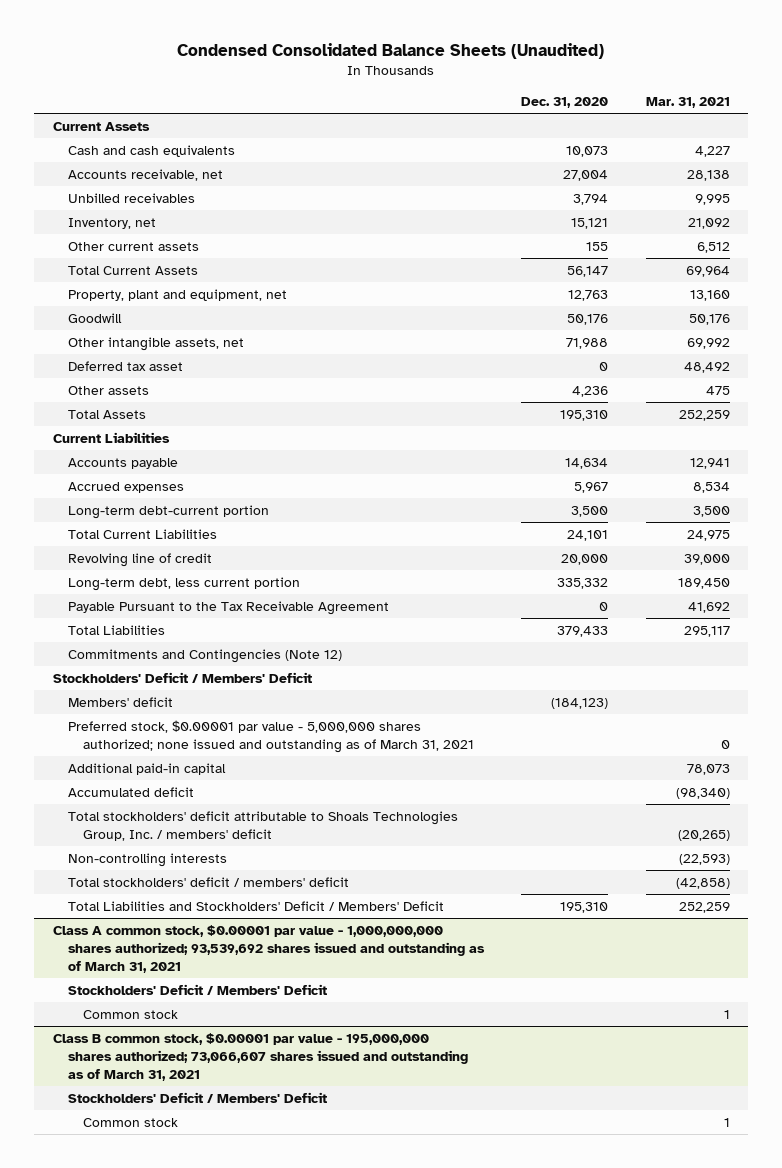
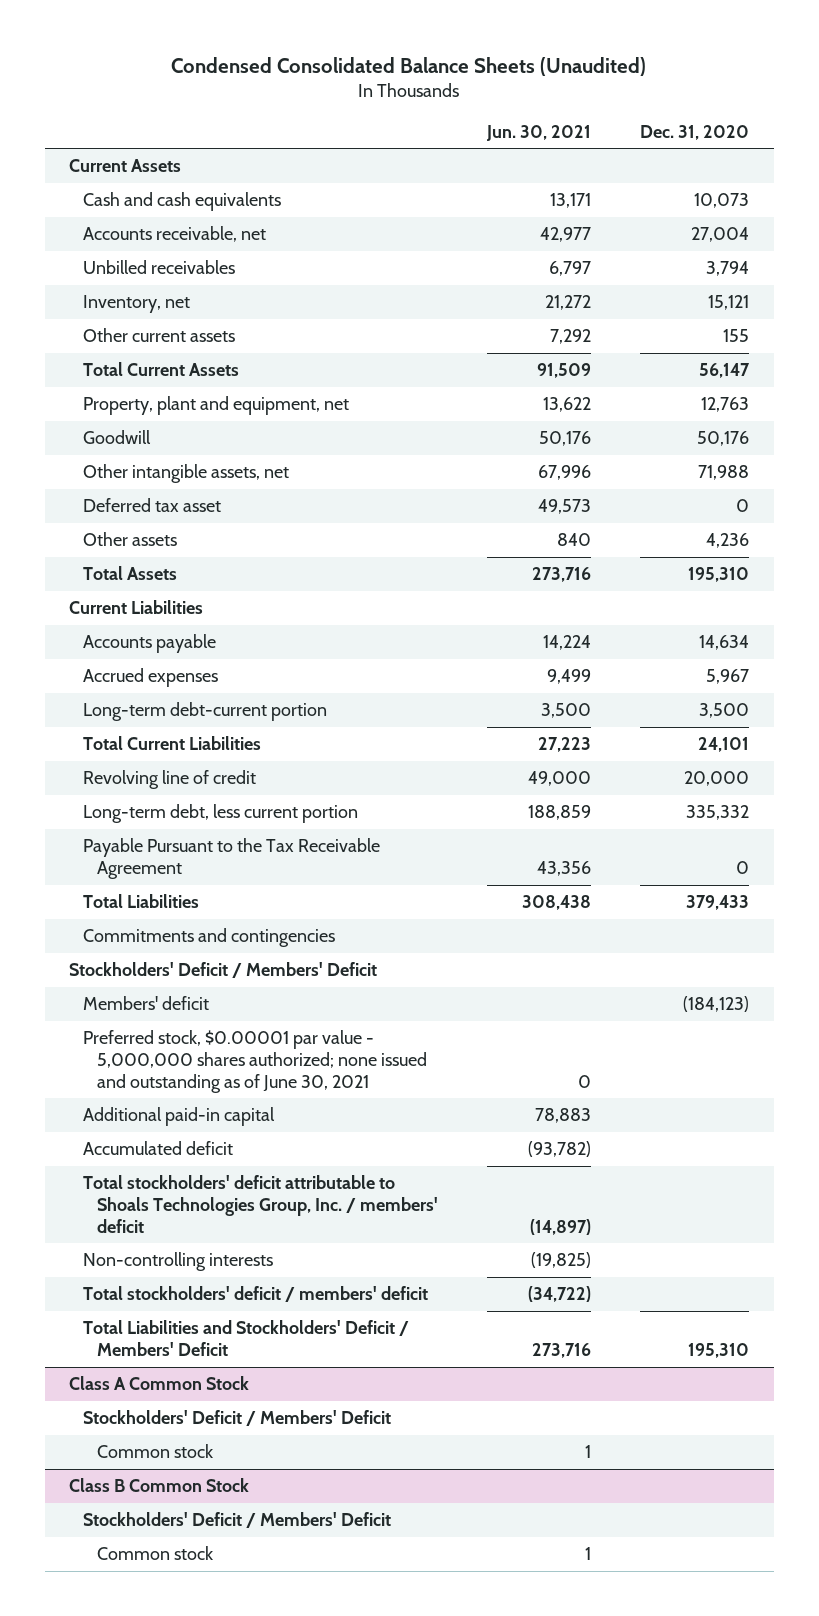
[645,97,730,109] Mar. 31, 2021 -> none
none -> [486,124,592,141] Jun. 30, 2021
[67,648,342,663] Commitments and Contingencies (Note 12) -> [83,928,336,948] Commitments and contingencies
[67,719,475,754] Preferred stock, $0.00001 par value - 5,000,000 shares authorized; none issued and outstanding as of March 31, 2021 -> [83,1030,428,1093] Preferred stock, $0.00001 par value - 5,000,000 shares authorized; none issued and outstanding as of June 30, 2021
[52,924,485,974] Class A common stock, $0.00001 par value - 1,000,000,000 shares authorized; 93,539,692 shares issued and outstanding as of March 31, 2021 -> [69,1376,250,1391] Class A Common Stock
[52,1032,468,1082] Class B common stock, $0.00001 par value - 195,000,000 shares authorized; 73,066,607 shares issued and outstanding as of March 31, 2021 -> [69,1478,250,1493] Class B Common Stock

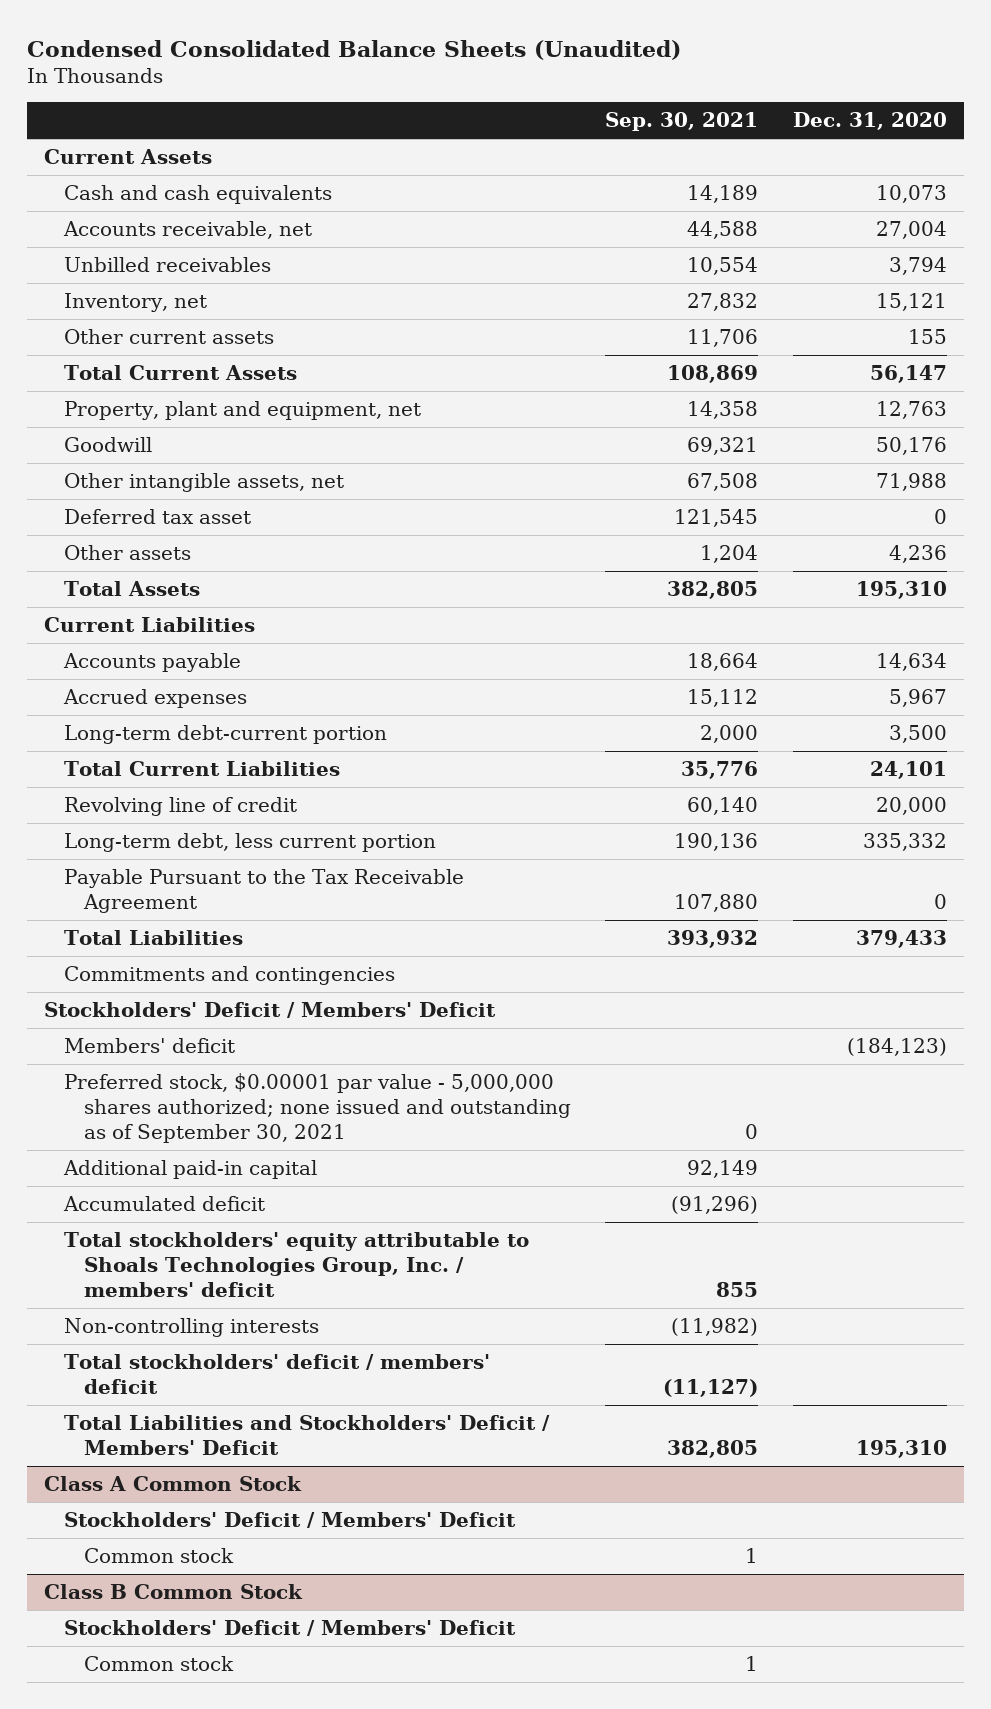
[486,124,592,141] Jun. 30, 2021 -> none
none -> [605,112,759,132] Sep. 30, 2021
[83,1030,428,1093] Preferred stock, $0.00001 par value - 5,000,000 shares authorized; none issued and outstanding as of June 30, 2021 -> [64,1072,571,1143] Preferred stock, $0.00001 par value - 5,000,000 shares authorized; none issued and outstanding as of September 30, 2021
[83,1175,439,1233] Total stockholders' deficit attributable to Shoals Technologies Group, Inc. / members' deficit -> [64,1231,530,1297] Total stockholders' equity attributable to Shoals Technologies Group, Inc. / members' deficit

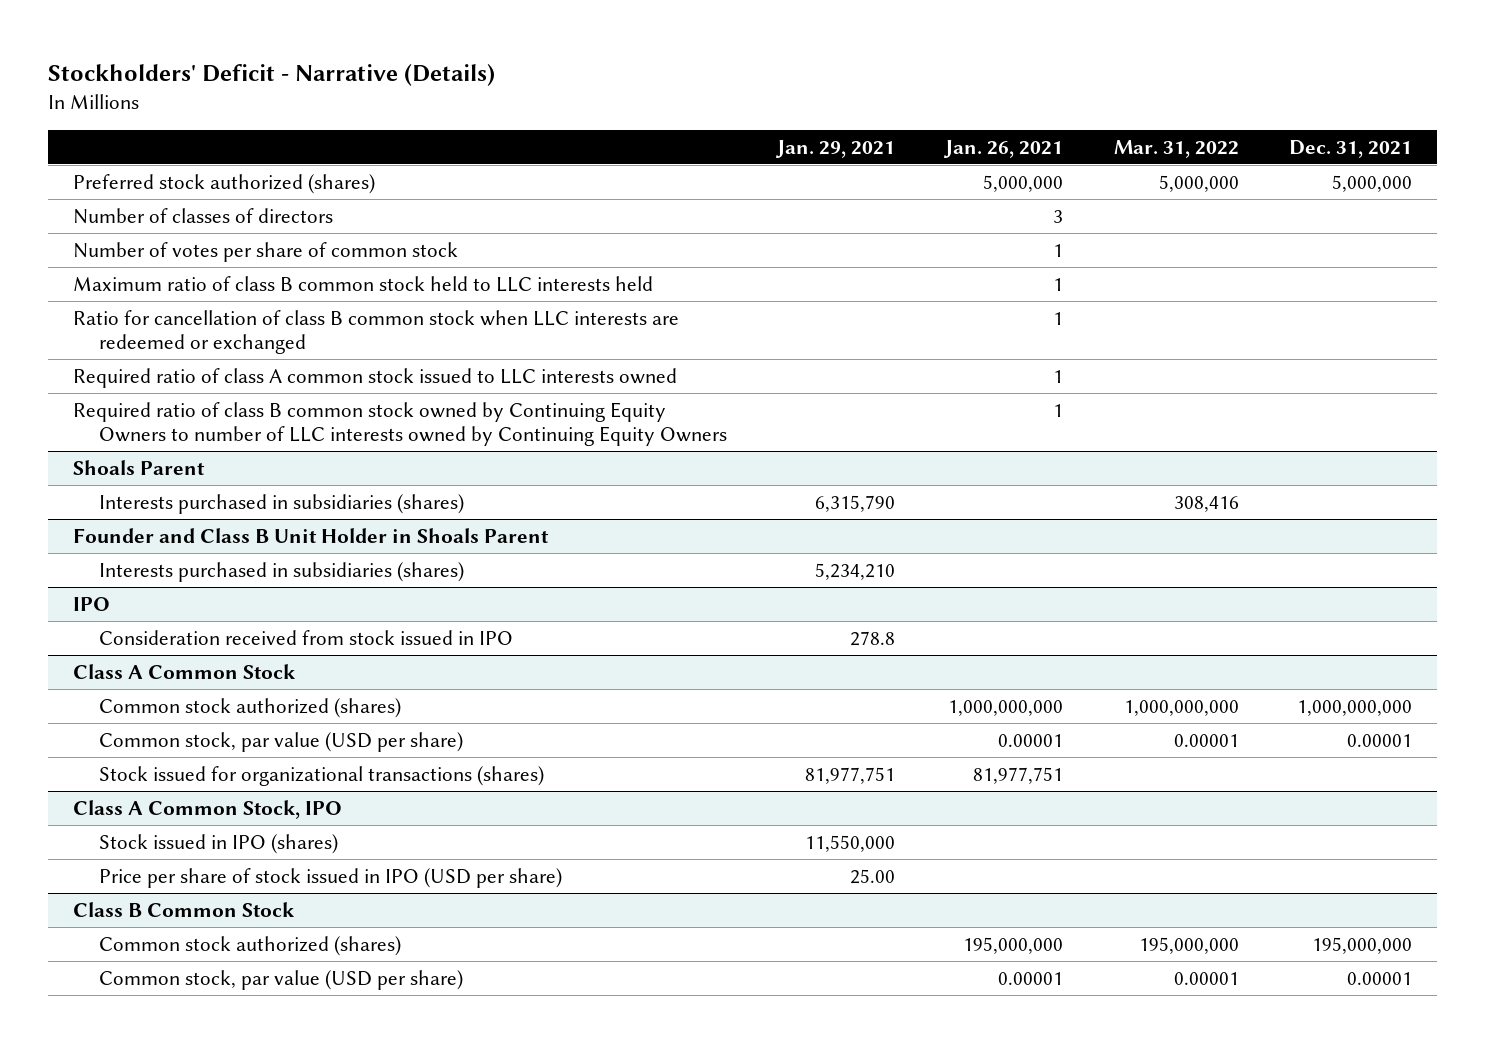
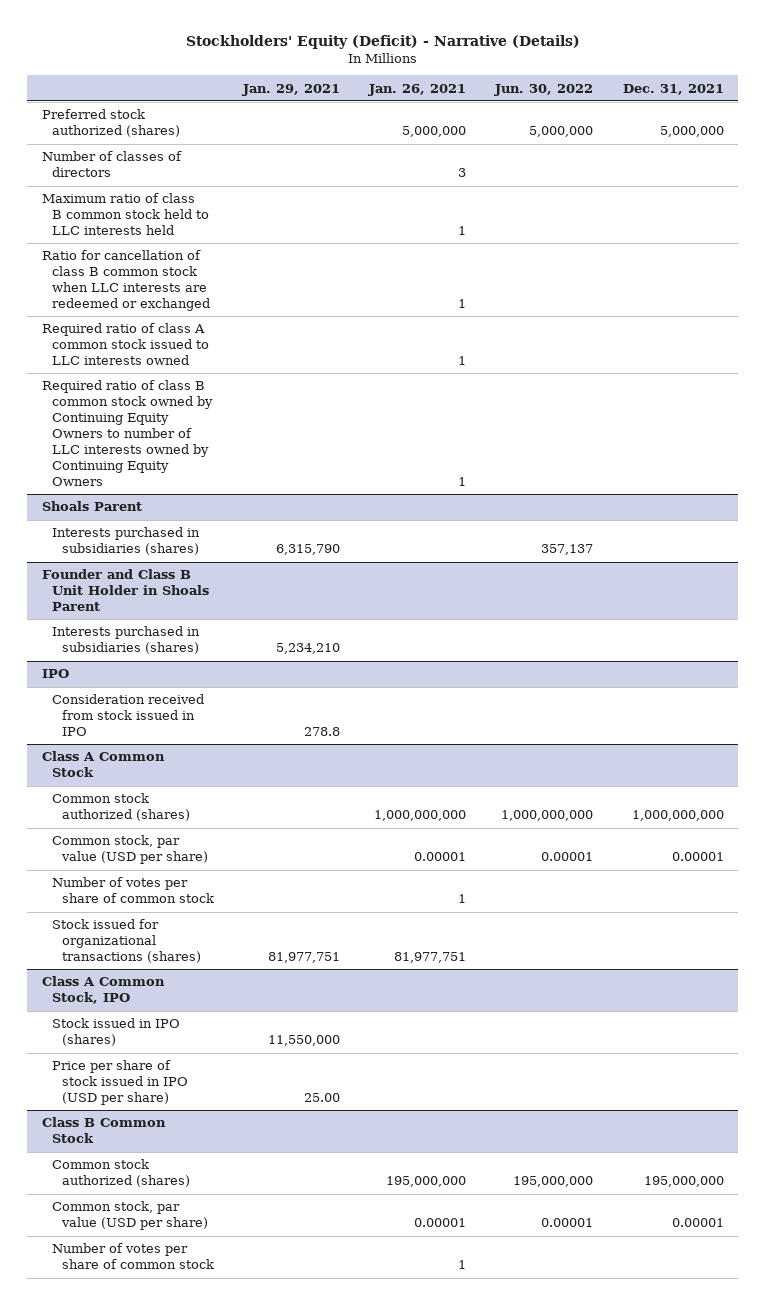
[47,63,495,86] Stockholders' Deficit - Narrative (Details) -> [185,35,580,50] Stockholders' Equity (Deficit) - Narrative (Details)
[1113,139,1239,158] Mar. 31, 2022 -> none
none -> [494,83,594,96] Jun. 30, 2022
[73,241,459,262] Number of votes per share of common stock -> none
none -> [51,877,215,904] Number of votes per share of common stock
none -> [51,1243,215,1270] Number of votes per share of common stock

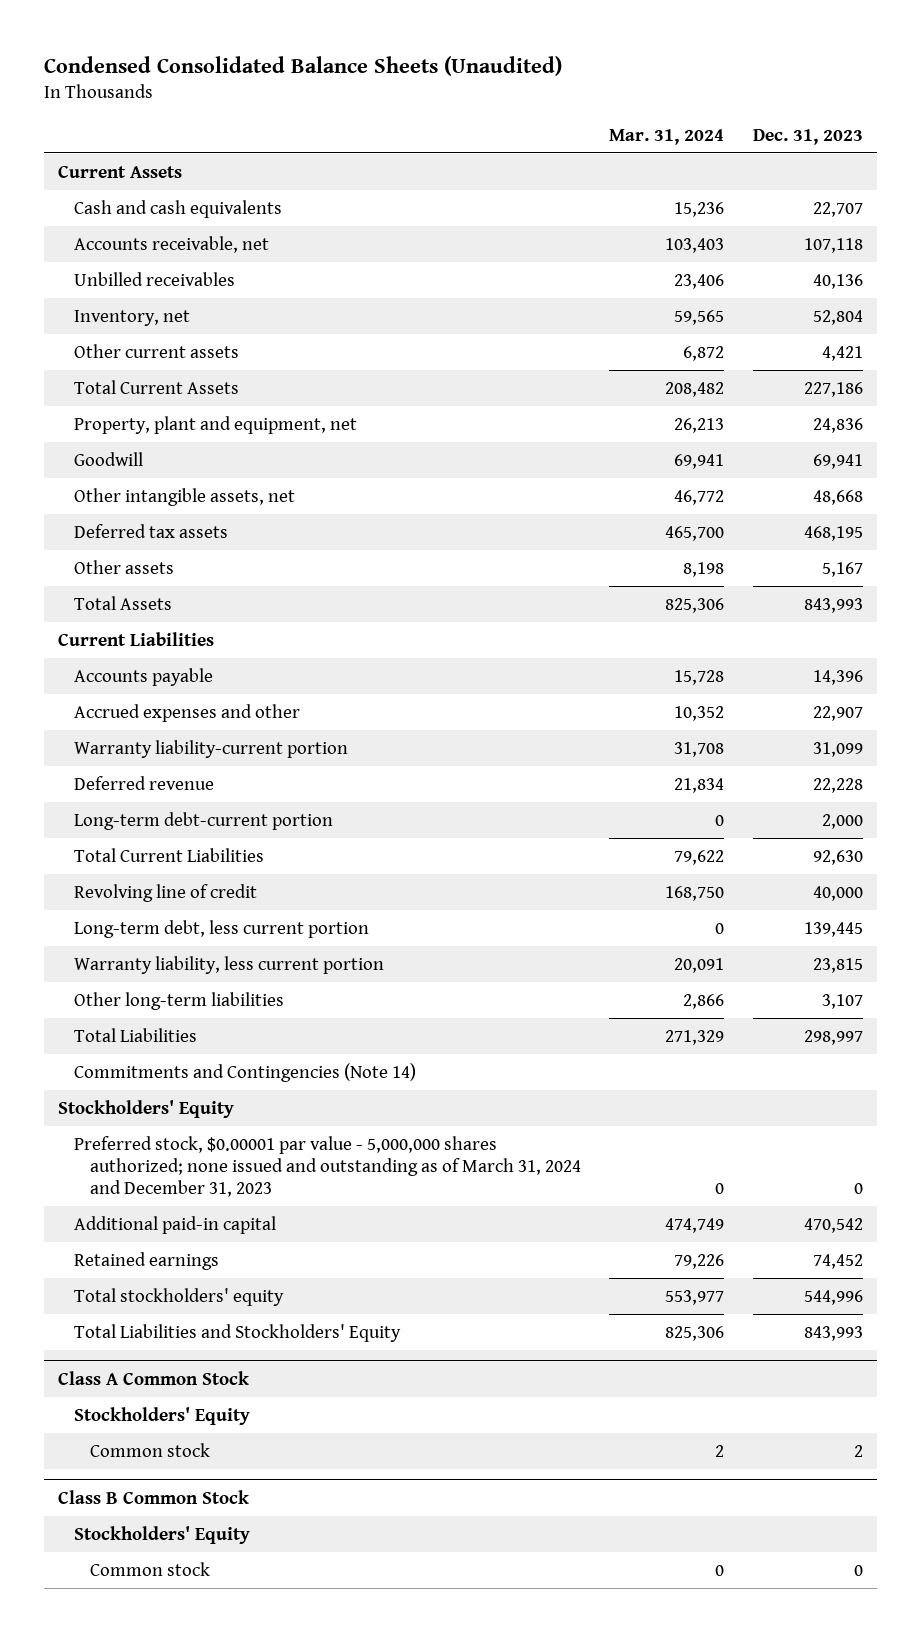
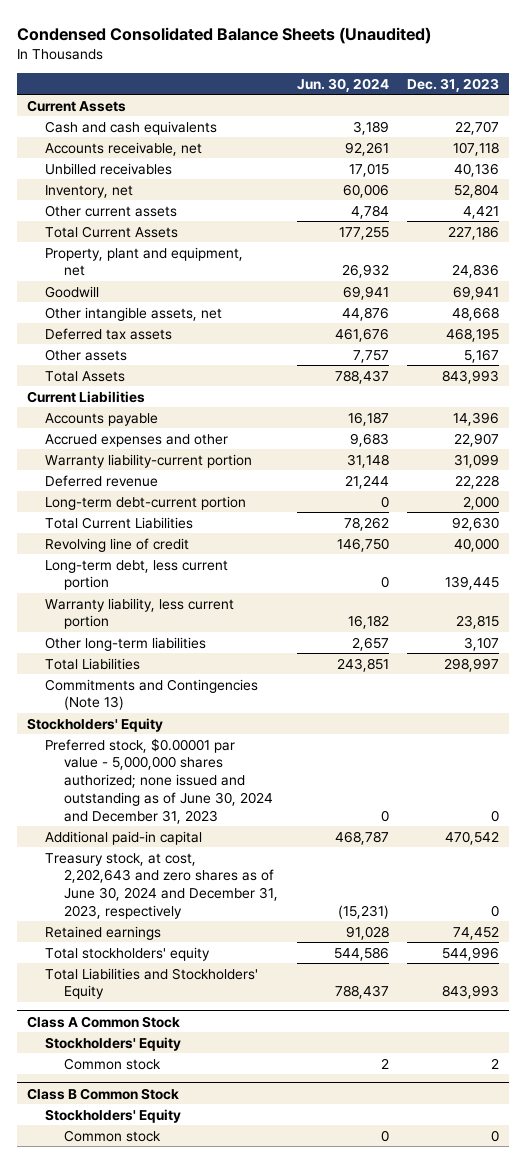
[609,128,725,145] Mar. 31, 2024 -> none
none -> [296,77,389,92] Jun. 30, 2024
[74,1062,417,1082] Commitments and Contingencies (Note 14) -> [45,678,259,711] Commitments and Contingencies (Note 13)
[74,1135,582,1197] Preferred stock, $0.00001 par value - 5,000,000 shares authorized; none issued and outstanding as of March 31, 2024 and December 31, 2023 -> [45,737,274,824] Preferred stock, $0.00001 par value - 5,000,000 shares authorized; none issued and outstanding as of June 30, 2024 and December 31, 2023
none -> [45,852,279,919] Treasury stock, at cost, 2,202,643 and zero shares as of June 30, 2024 and December 31, 2023, respectively

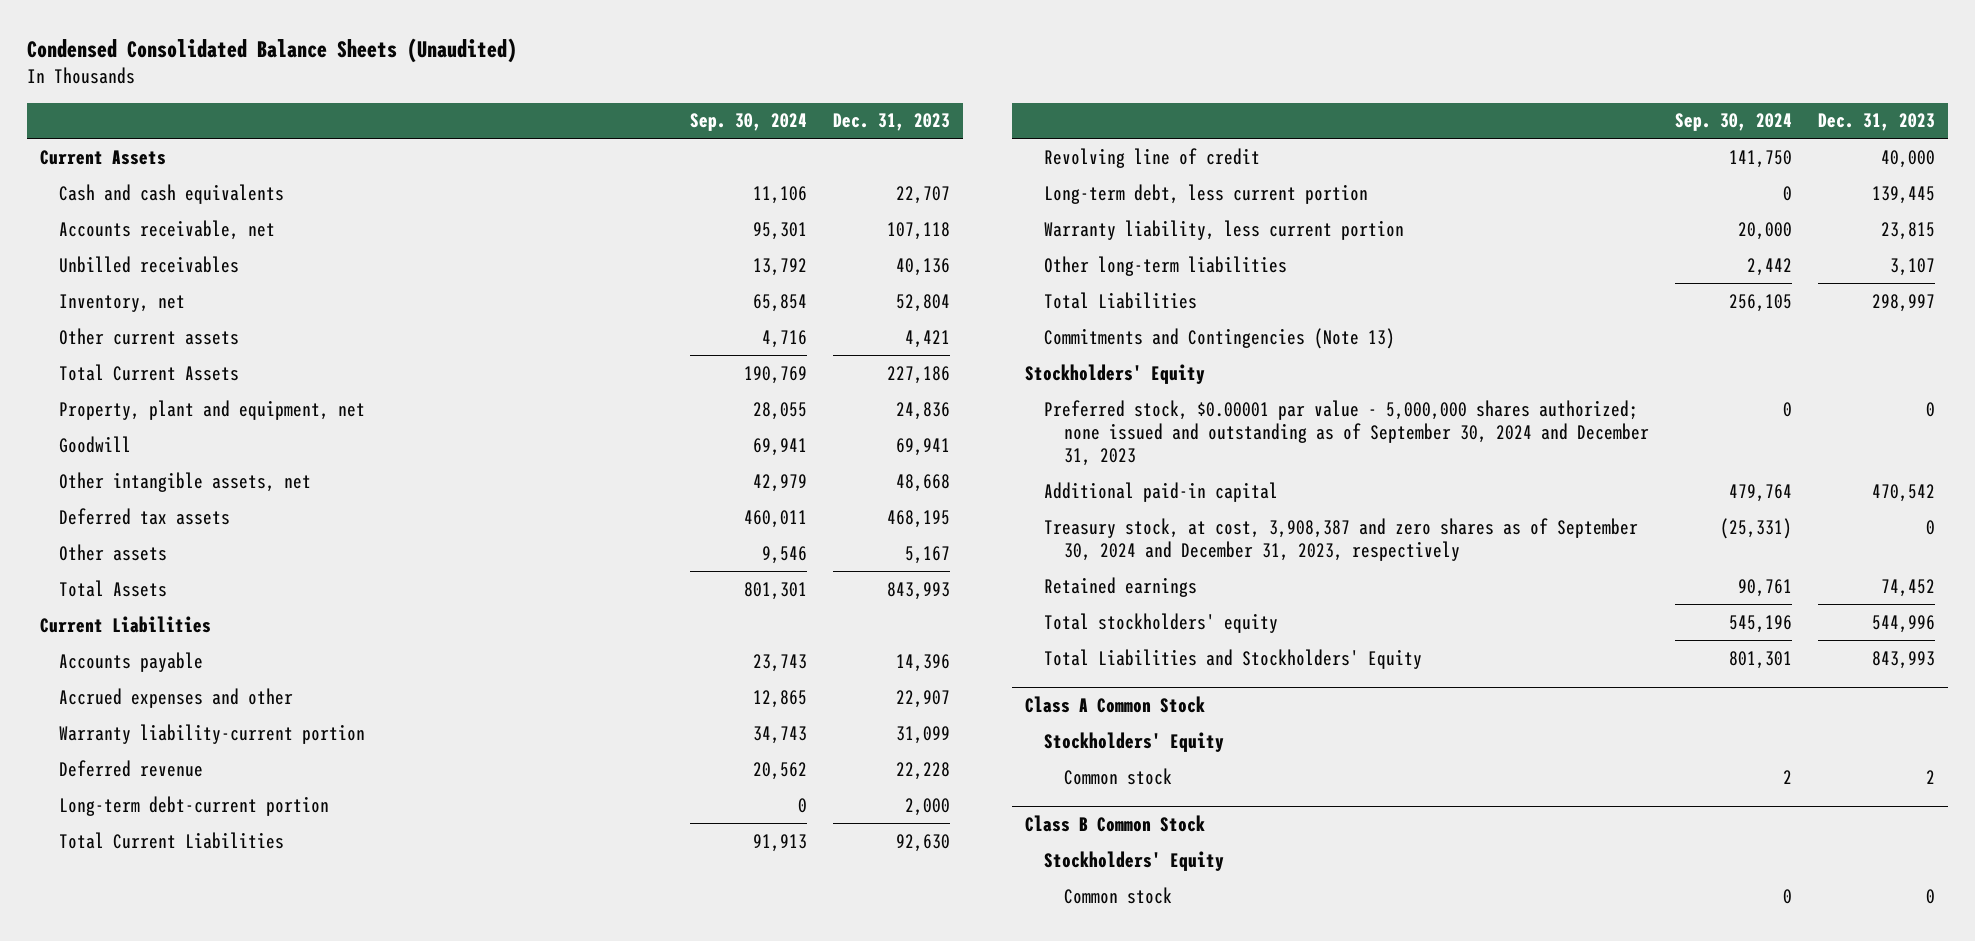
[296,77,389,92] Jun. 30, 2024 -> none
none -> [690,113,808,132] Sep. 30, 2024
[45,737,274,824] Preferred stock, $0.00001 par value - 5,000,000 shares authorized; none issued and outstanding as of June 30, 2024 and December 31, 2023 -> [1044,399,1650,466] Preferred stock, $0.00001 par value - 5,000,000 shares authorized; none issued and outstanding as of September 30, 2024 and December 31, 2023
[45,852,279,919] Treasury stock, at cost, 2,202,643 and zero shares as of June 30, 2024 and December 31, 2023, respectively -> [1044,517,1639,561] Treasury stock, at cost, 3,908,387 and zero shares as of September 30, 2024 and December 31, 2023, respectively

